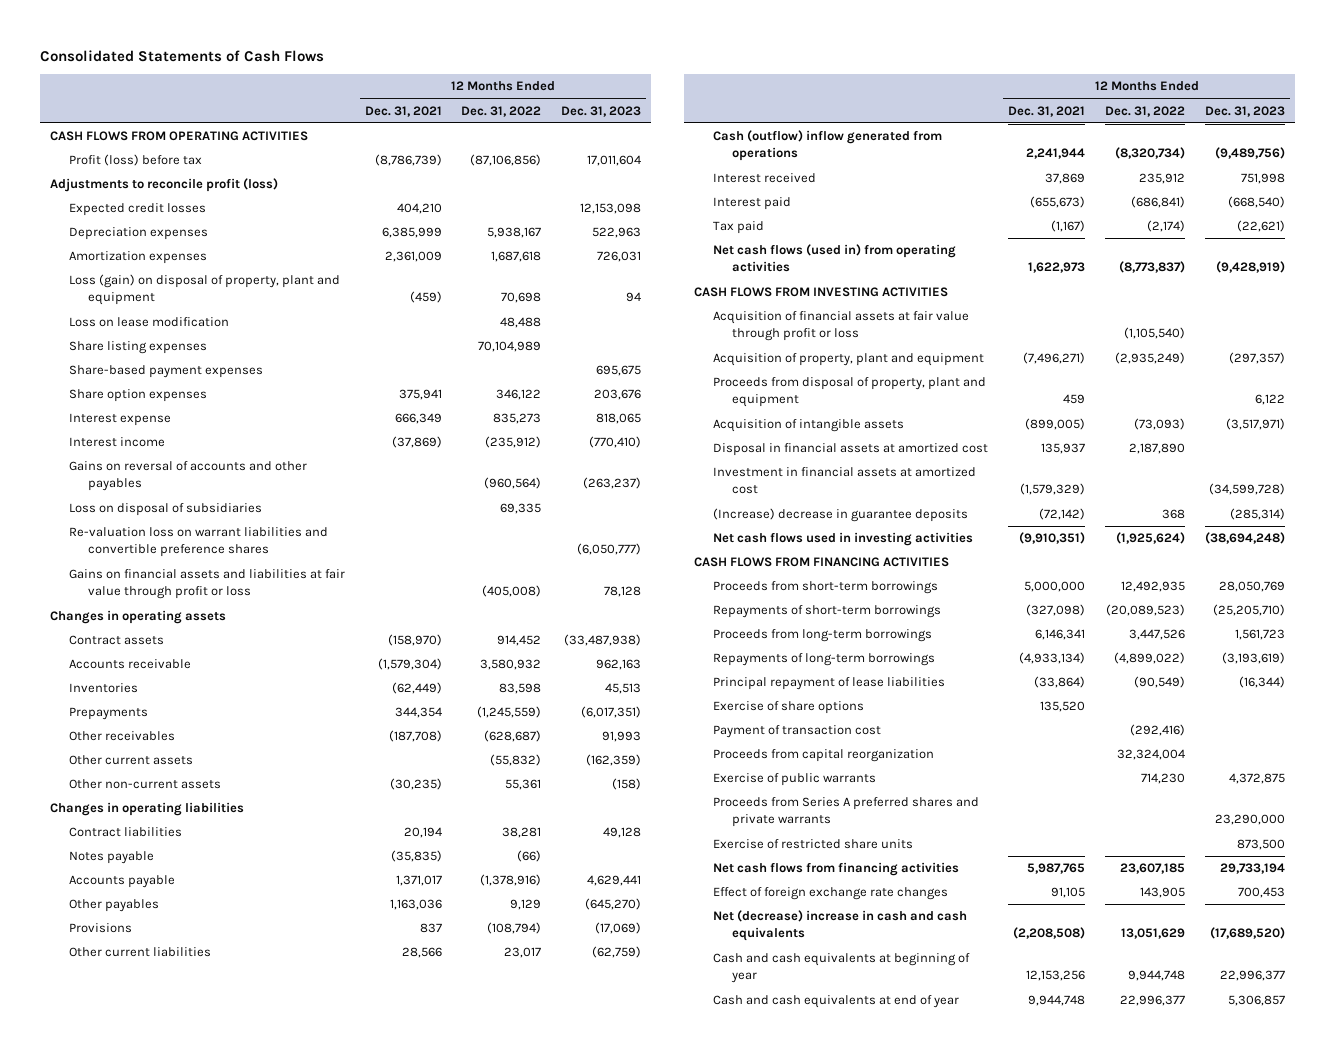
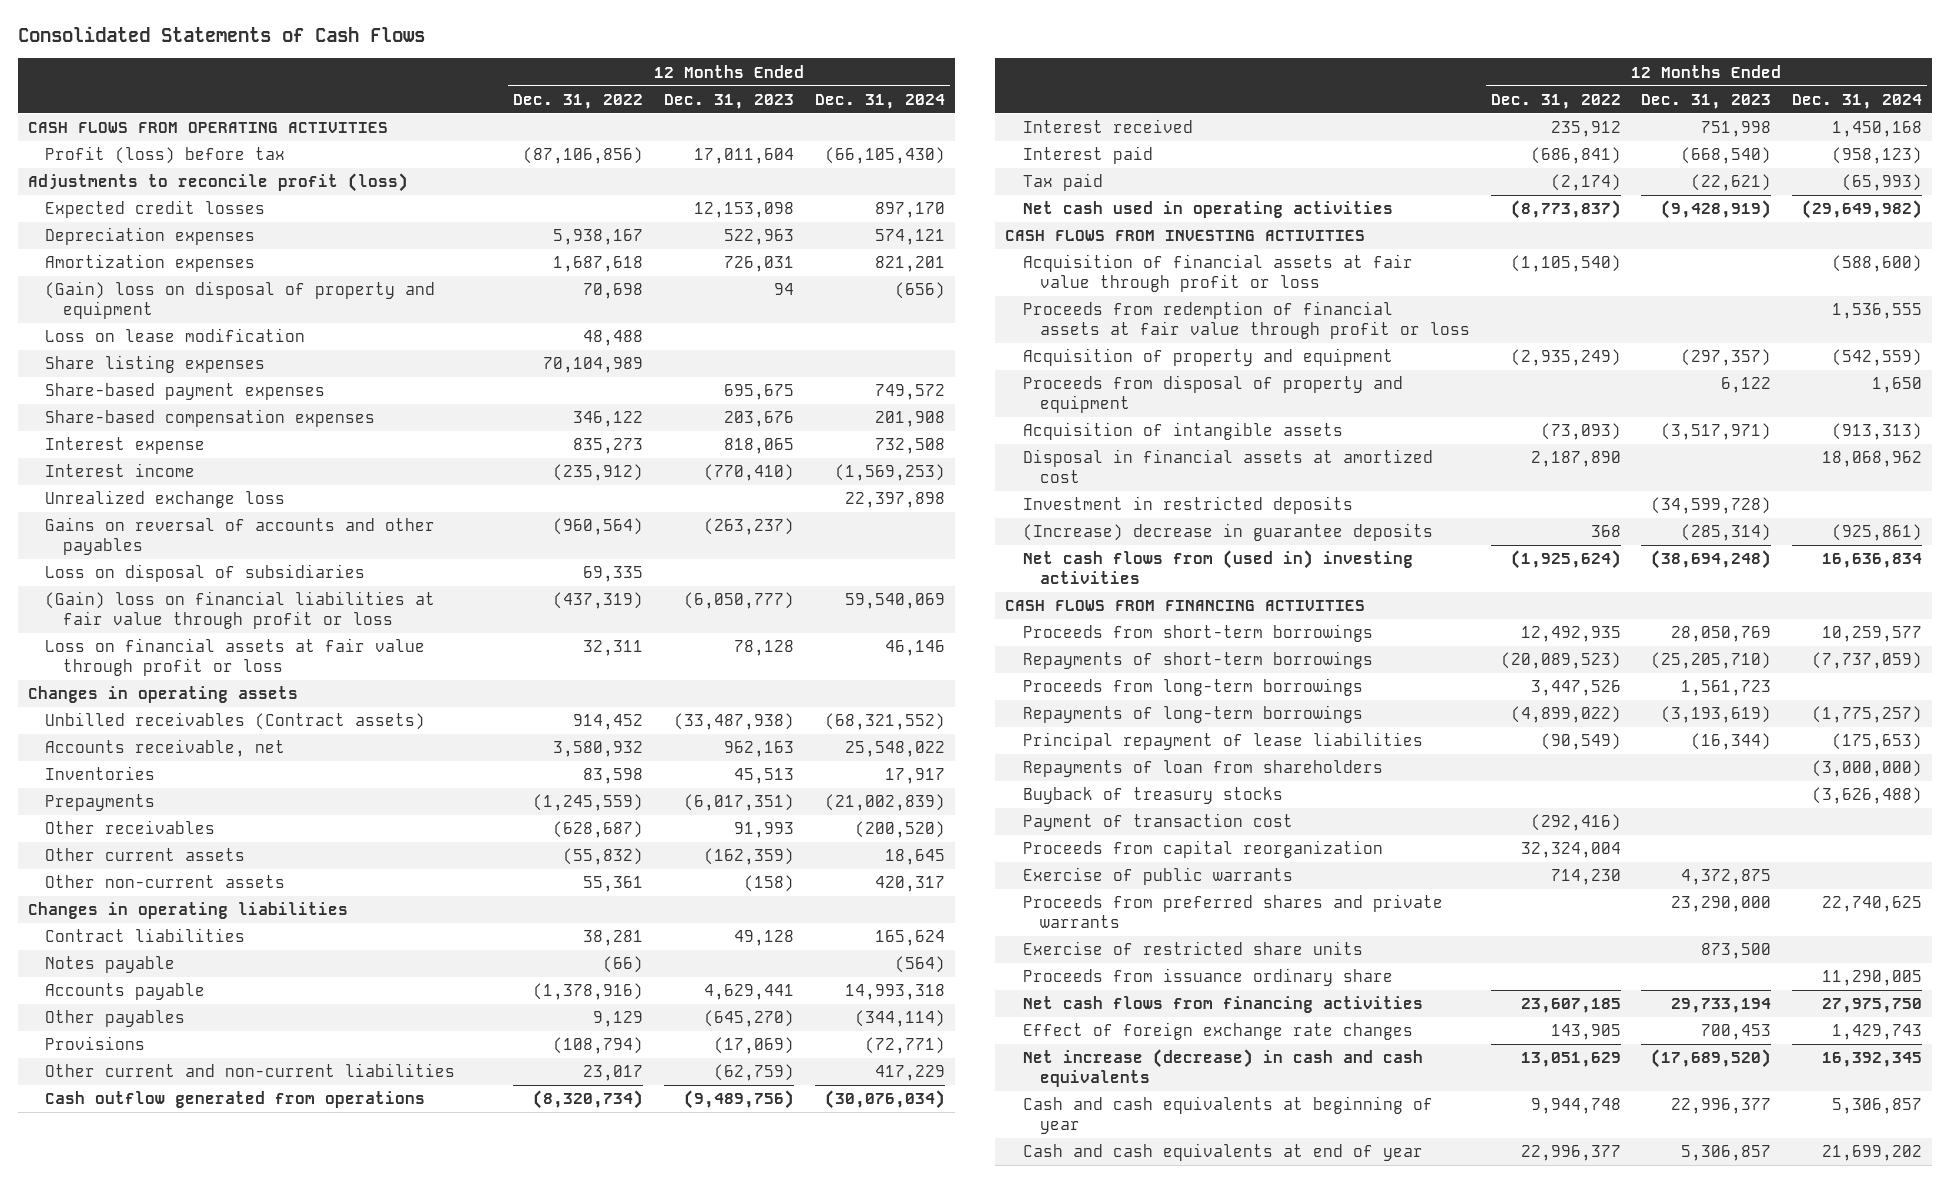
[364,105,442,117] Dec. 31, 2021 -> none
none -> [814,93,945,109] Dec. 31, 2024
[69,274,341,306] Loss (gain) on disposal of property, plant and equipment -> [45,281,436,319] (Gain) loss on disposal of property and equipment
[69,389,208,403] Share option expenses -> [45,409,376,428] Share-based compensation expenses
none -> [45,490,286,509] Unrealized exchange loss
[69,527,329,558] Re-valuation loss on warrant liabilities and convertible preference shares -> none
none -> [45,591,436,629] (Gain) loss on financial liabilities at fair value through profit or loss
[69,569,346,600] Gains on financial assets and liabilities at fair value through profit or loss -> [45,638,426,676] Loss on financial assets at fair value through profit or loss
[482,585,542,598] (405,008) -> [583,640,644,657] 32,311
[69,635,165,646] Contract assets -> [45,712,426,731] Unbilled receivables (Contract assets)
[69,659,192,670] Accounts receivable -> [45,739,286,758] Accounts receivable, net
[69,947,212,958] Other current liabilities -> [45,1063,456,1078] Other current and non-current liabilities
[712,130,942,162] Cash (outflow) inflow generated from operations -> [45,1091,426,1109] Cash outflow generated from operations
[712,244,956,273] Net cash flows (used in) from operating activities -> [1022,201,1393,219] Net cash used in operating activities
none -> [1022,301,1471,339] Proceeds from redemption of financial assets at fair value through profit or loss
[712,353,984,367] Acquisition of property, plant and equipment -> [1022,348,1393,367] Acquisition of property and equipment
[712,377,986,408] Proceeds from disposal of property, plant and equipment -> [1022,375,1403,413] Proceeds from disposal of property and equipment
[712,467,976,495] Investment in financial assets at amortized cost -> [1022,496,1353,515] Investment in restricted deposits
[712,532,973,547] Net cash flows used in investing activities -> [1022,550,1413,584] Net cash flows from (used in) investing activities
[712,701,864,715] Exercise of share options -> none
none -> [1022,760,1383,778] Repayments of loan from shareholders
none -> [1022,787,1283,805] Buyback of treasury stocks
[712,797,979,828] Proceeds from Series A preferred shares and private warrants -> [1022,894,1443,928] Proceeds from preferred shares and private warrants
none -> [1022,968,1393,987] Proceeds from issuance ordinary share
[712,910,967,942] Net (decrease) increase in cash and cash equivalents -> [1022,1049,1423,1087] Net increase (decrease) in cash and cash equivalents

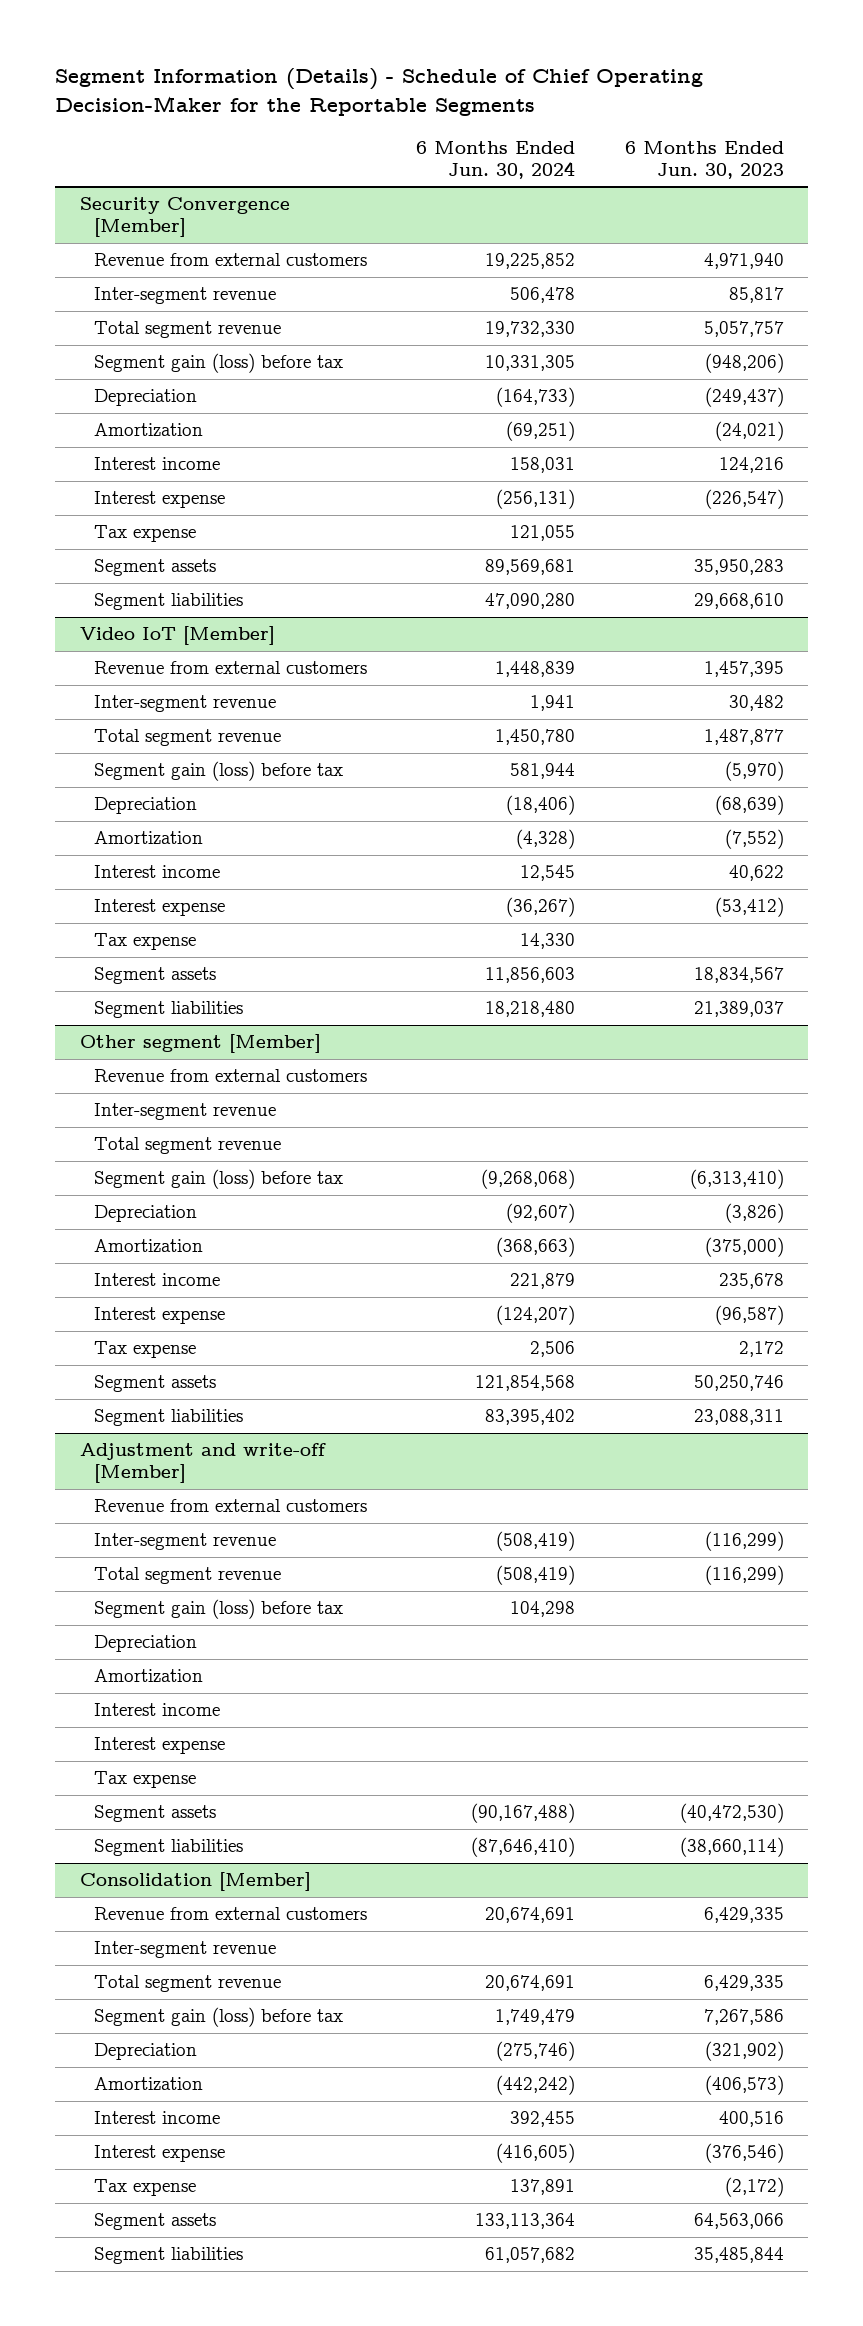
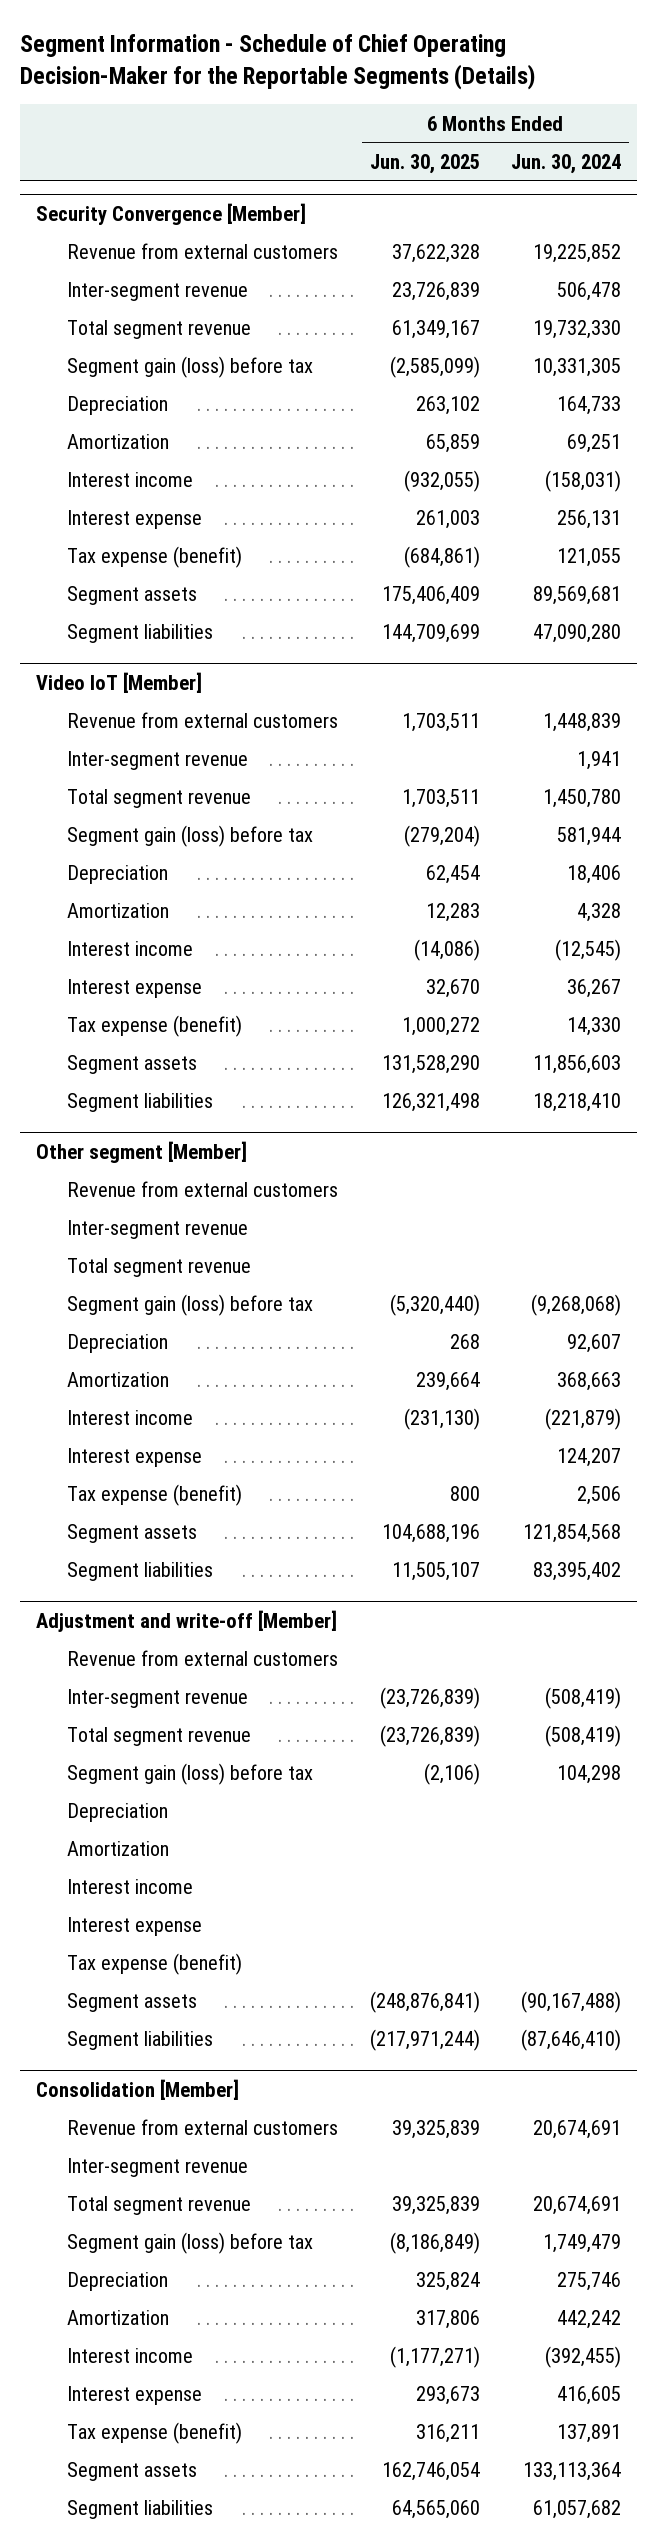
[54,68,703,116] Segment Information (Details) - Schedule of Chief Operating Decision-Maker for the Reportable Segments -> [19,33,535,90] Segment Information - Schedule of Chief Operating Decision-Maker for the Reportable Segments (Details)
[624,140,784,179] 6 Months Ended Jun. 30, 2023 -> none
none -> [369,154,480,175] Jun. 30, 2025
[496,387,576,408] (164,733) -> [557,396,622,416] 164,733
[506,421,576,442] (69,251) -> [567,434,622,454] 69,251
[510,457,576,474] 158,031 -> [545,470,622,493] (158,031)
[496,489,576,510] (256,131) -> [557,510,622,530] 256,131
[93,525,196,543] Tax expense -> [67,546,243,569] Tax expense (benefit)
[506,795,576,816] (18,406) -> [567,865,622,885] 18,406
[516,829,576,850] (4,328) -> [577,903,622,923] 4,328
[520,865,576,882] 12,545 -> [555,939,622,962] (12,545)
[506,897,576,918] (36,267) -> [567,979,622,999] 36,267
[93,933,196,951] Tax expense -> [67,1015,243,1038] Tax expense (benefit)
[485,1001,576,1018] 18,218,480 -> [533,1093,622,1113] 18,218,410
[506,1203,576,1224] (92,607) -> [567,1334,622,1354] 92,607
[496,1237,576,1258] (368,663) -> [557,1372,622,1392] 368,663
[510,1273,576,1290] 221,879 -> [545,1408,622,1431] (221,879)
[496,1305,576,1326] (124,207) -> [557,1448,622,1468] 124,207
[93,1341,196,1359] Tax expense -> [67,1484,243,1507] Tax expense (benefit)
[93,1771,196,1789] Tax expense -> [67,1953,243,1976] Tax expense (benefit)
[496,2041,576,2062] (275,746) -> [557,2272,622,2292] 275,746
[496,2075,576,2096] (442,242) -> [557,2310,622,2330] 442,242
[510,2111,576,2128] 392,455 -> [545,2346,622,2369] (392,455)
[496,2143,576,2164] (416,605) -> [557,2386,622,2406] 416,605
[93,2179,196,2197] Tax expense -> [67,2422,243,2445] Tax expense (benefit)

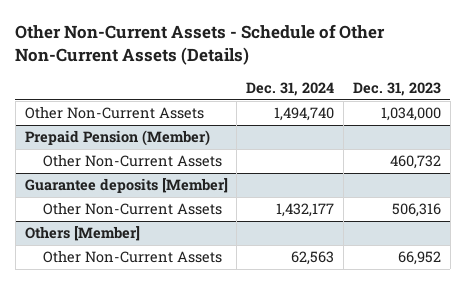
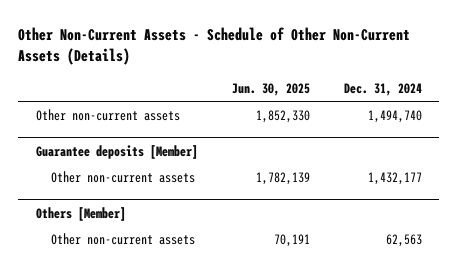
[352,81,441,96] Dec. 31, 2023 -> none
none -> [231,82,310,96] Jun. 30, 2025
[24,130,210,147] Prepaid Pension (Member) -> none
[42,154,222,168] Other Non-Current Assets -> none
[24,106,204,120] Other Non-Current Assets -> [35,109,180,122] Other non-current assets
[42,202,222,216] Other Non-Current Assets -> [51,171,196,184] Other non-current assets
[42,250,222,264] Other Non-Current Assets -> [51,233,196,246] Other non-current assets

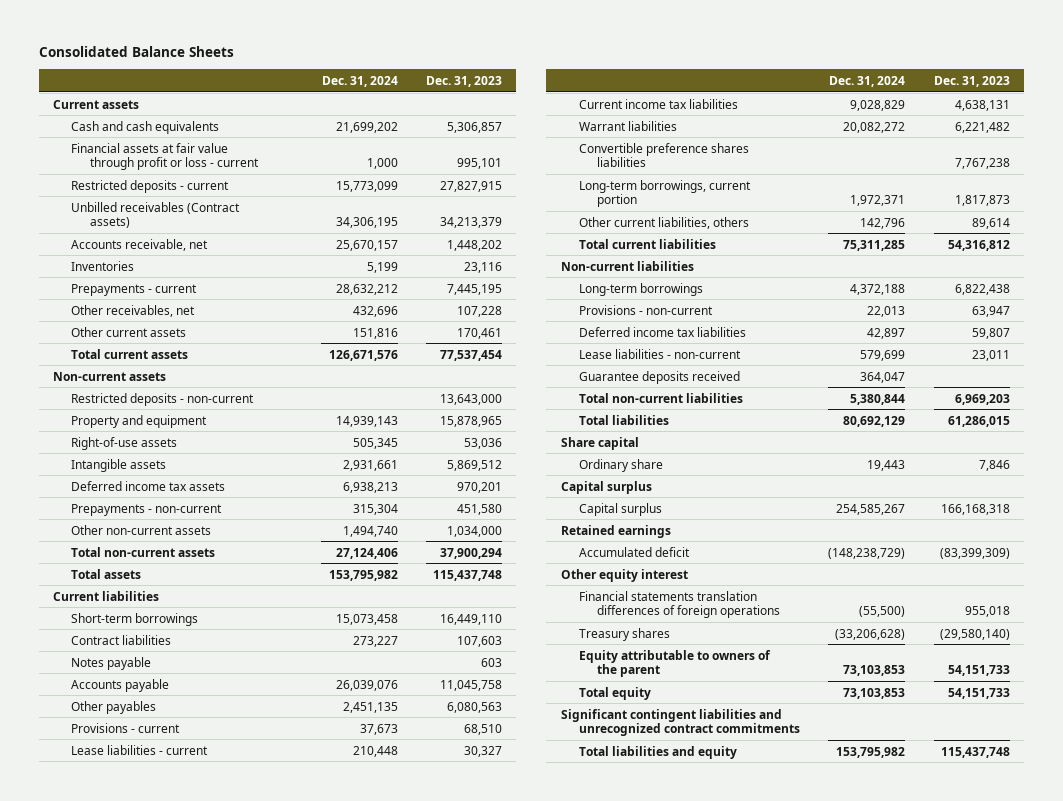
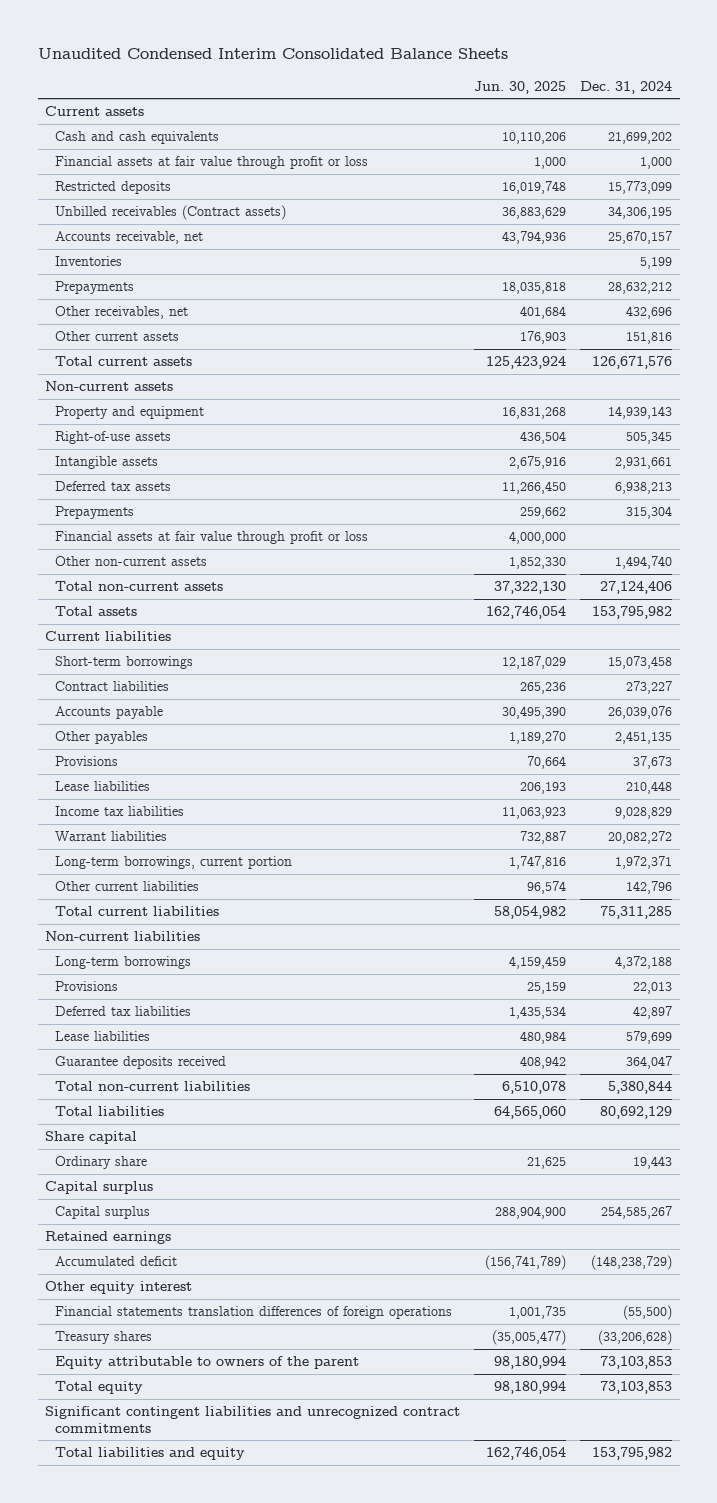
[38,46,234,58] Consolidated Balance Sheets -> [37,48,508,60] Unaudited Condensed Interim Consolidated Balance Sheets
[426,75,503,87] Dec. 31, 2023 -> none
none -> [474,80,567,94] Jun. 30, 2025
[71,142,259,171] Financial assets at fair value through profit or loss - current -> [55,156,369,170] Financial assets at fair value through profit or loss
[71,179,230,193] Restricted deposits - current -> [55,181,172,195] Restricted deposits
[71,283,198,296] Prepayments - current -> [55,281,135,295] Prepayments
[71,392,255,406] Restricted deposits - non-current -> none
[71,480,226,491] Deferred income tax assets -> [55,481,172,492] Deferred tax assets
[71,503,223,516] Prepayments - non-current -> [55,506,135,520] Prepayments
none -> [55,531,369,545] Financial assets at fair value through profit or loss
[71,656,152,670] Notes payable -> none
[71,722,181,733] Provisions - current -> [55,756,119,767] Provisions
[71,744,209,755] Lease liabilities - current -> [55,781,151,792] Lease liabilities
[578,98,738,109] Current income tax liabilities -> [55,806,185,817] Income tax liabilities
[578,142,749,168] Convertible preference shares liabilities -> none
[578,216,749,229] Other current liabilities, others -> [55,881,200,892] Other current liabilities
[578,304,713,315] Provisions - non-current -> [55,981,119,992] Provisions
[578,326,746,337] Deferred income tax liabilities -> [55,1006,192,1017] Deferred tax liabilities
[578,348,741,359] Lease liabilities - non-current -> [55,1031,151,1042] Lease liabilities

